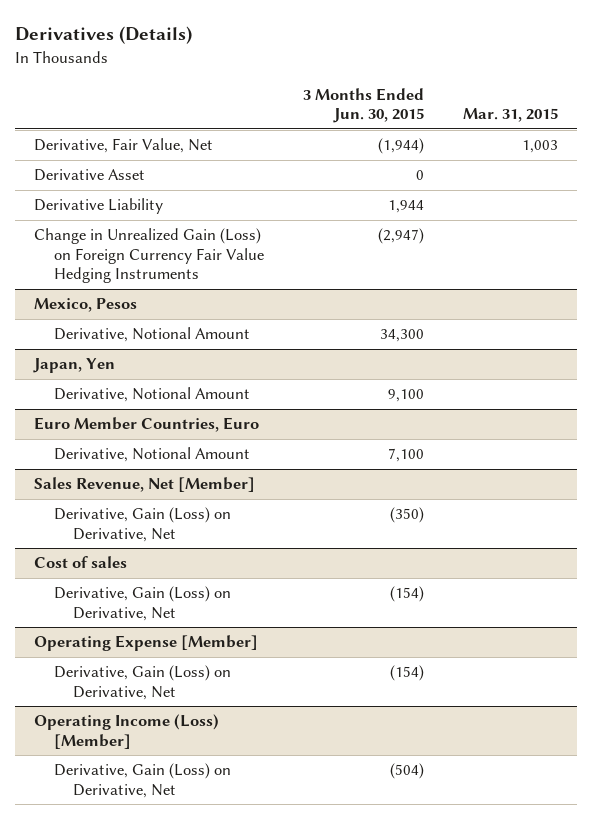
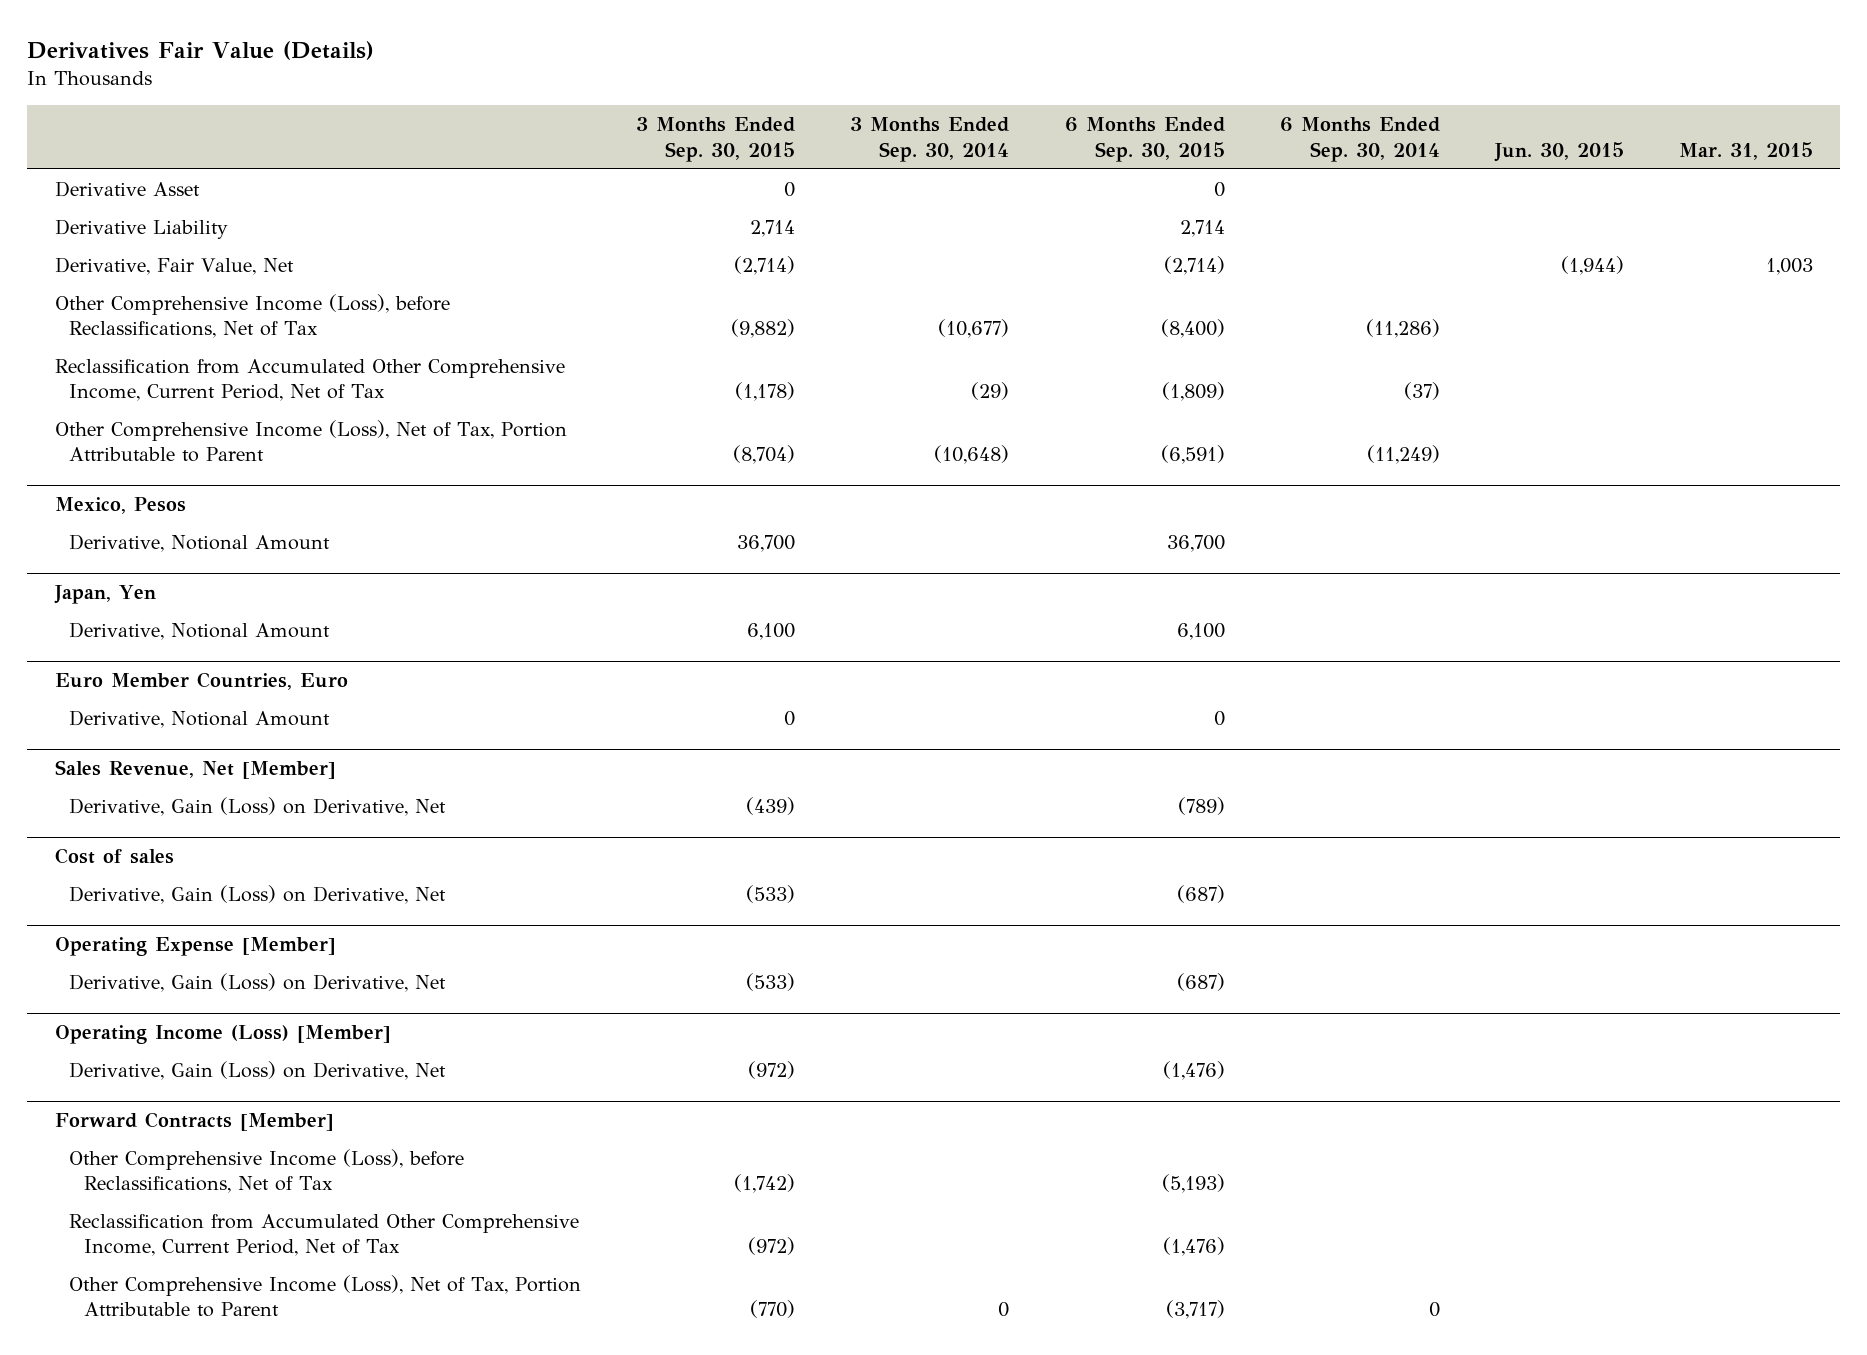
[14,26,192,45] Derivatives (Details) -> [27,41,375,61] Derivatives Fair Value (Details)
[302,87,424,124] 3 Months Ended Jun. 30, 2015 -> none
none -> [636,117,796,162] 3 Months Ended Sep. 30, 2015
none -> [850,117,1010,162] 3 Months Ended Sep. 30, 2014
none -> [1064,117,1225,162] 6 Months Ended Sep. 30, 2015
none -> [1279,117,1440,162] 6 Months Ended Sep. 30, 2014
none -> [1493,141,1624,162] Jun. 30, 2015
[34,228,264,284] Change in Unrealized Gain (Loss) on Foreign Currency Fair Value Hedging Instruments -> none
[34,138,214,154] Derivative, Fair Value, Net -> [54,256,294,275] Derivative, Fair Value, Net
none -> [54,293,450,339] Other Comprehensive Income (Loss), before Reclassifications, Net of Tax
none -> [54,358,565,402] Reclassification from Accumulated Other Comprehensive Income, Current Period, Net of Tax
none -> [54,419,567,463] Other Comprehensive Income (Loss), Net of Tax, Portion Attributable to Parent
none -> [54,1112,334,1132] Forward Contracts [Member]
none -> [69,1148,465,1194] Other Comprehensive Income (Loss), before Reclassifications, Net of Tax
none -> [69,1213,580,1257] Reclassification from Accumulated Other Comprehensive Income, Current Period, Net of Tax
none -> [69,1274,582,1318] Other Comprehensive Income (Loss), Net of Tax, Portion Attributable to Parent

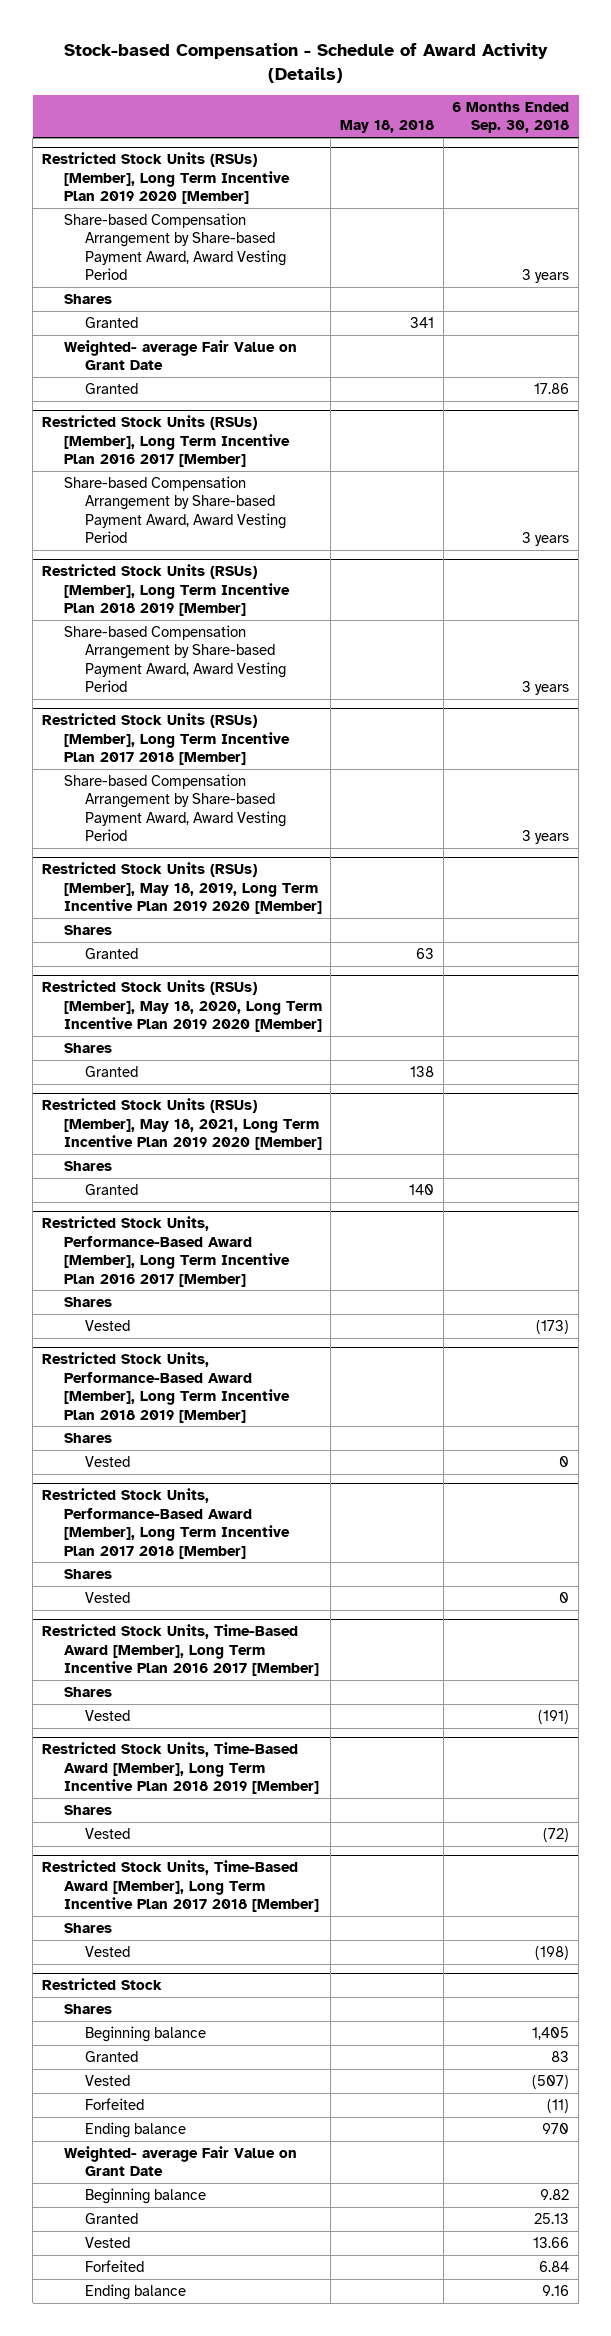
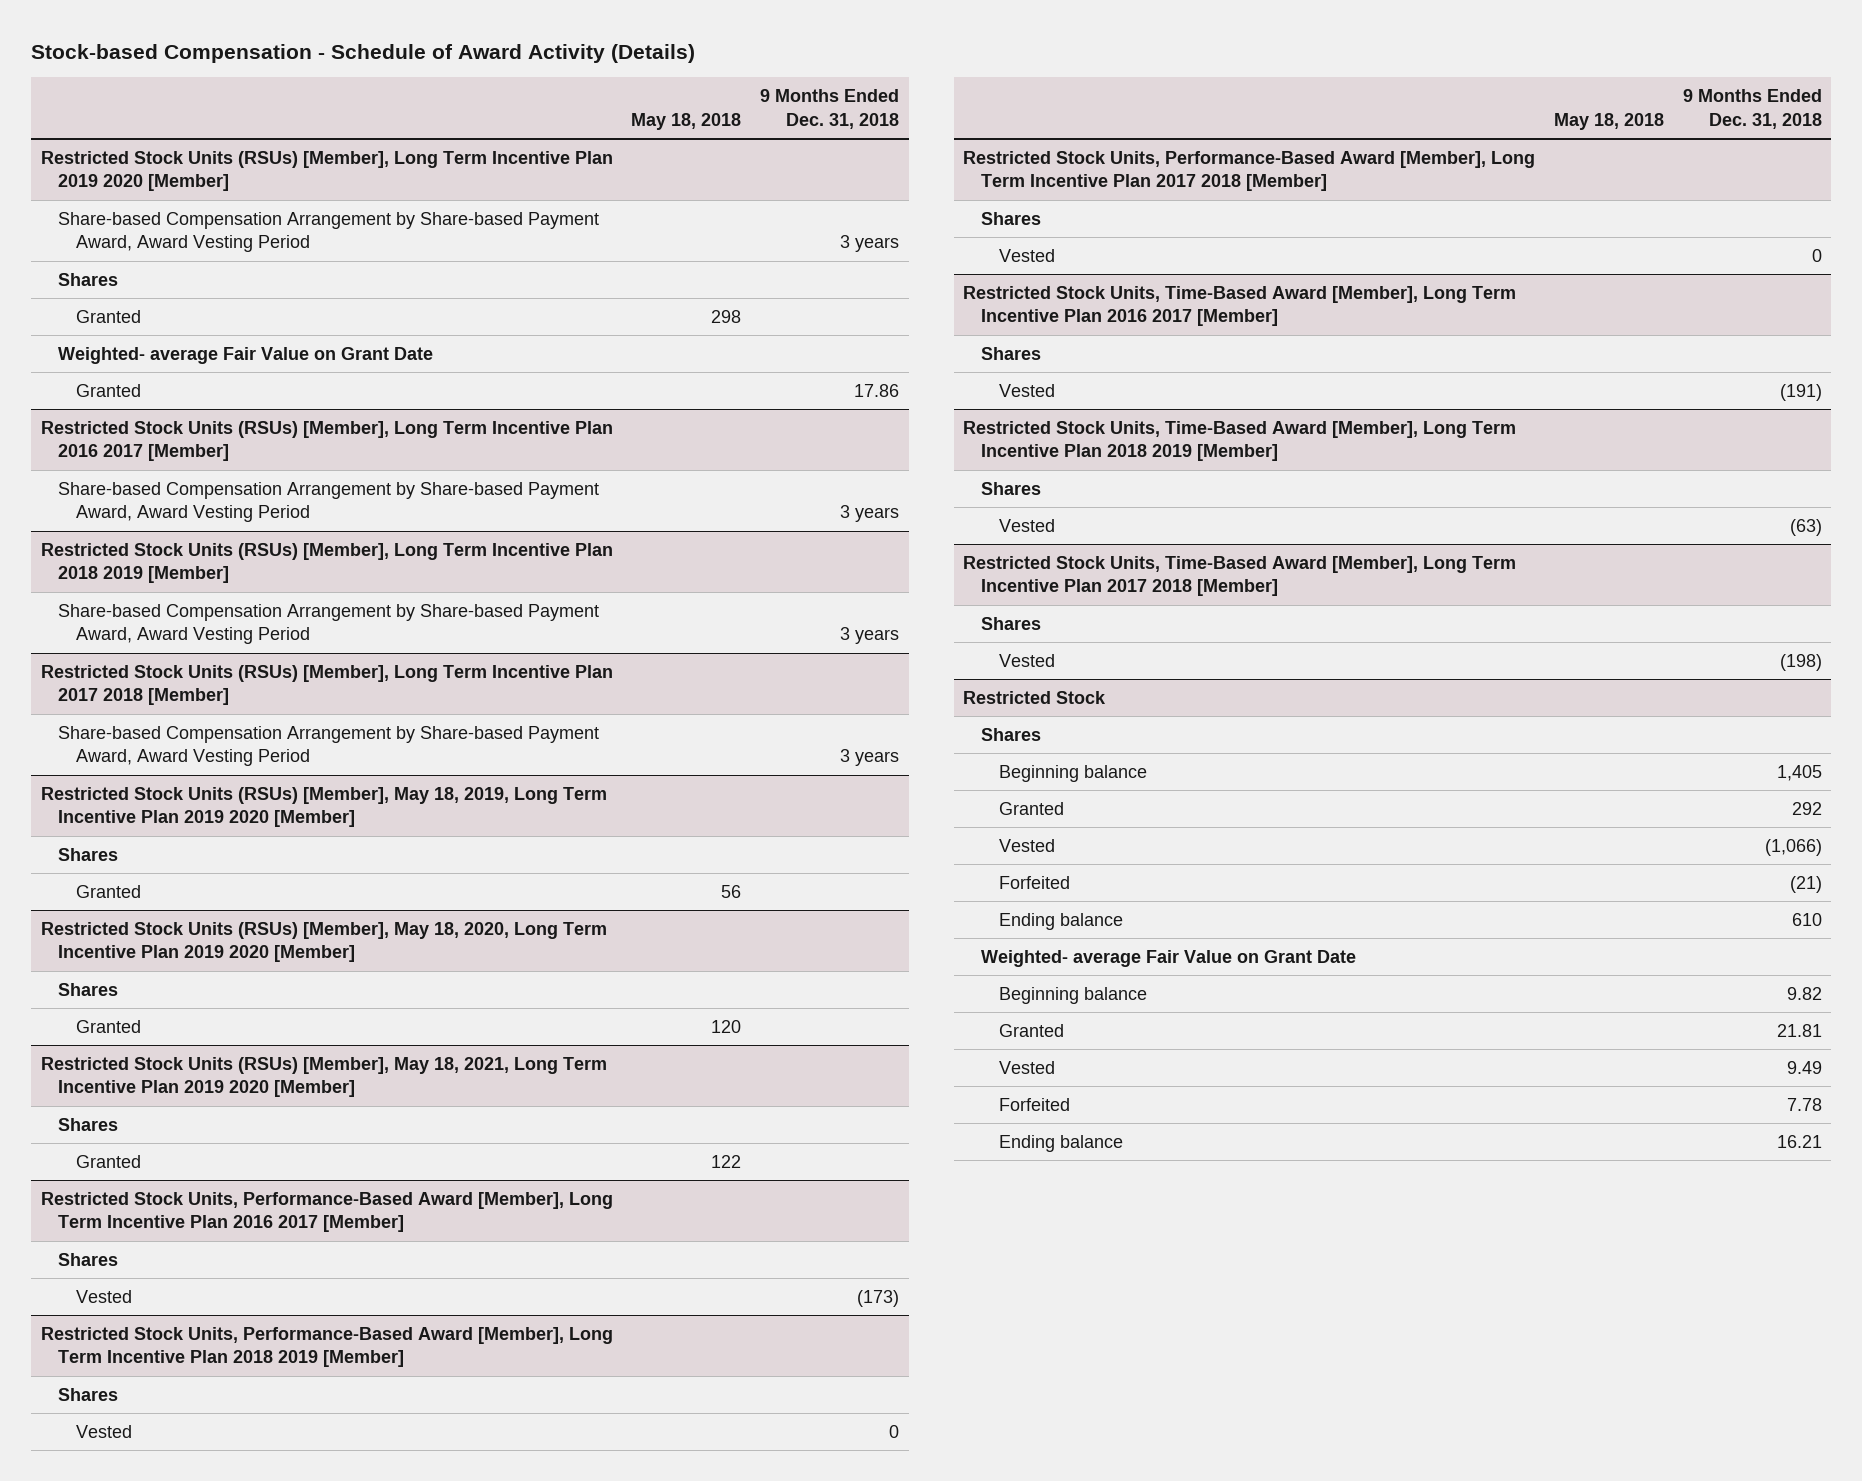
[452,101,570,134] 6 Months Ended Sep. 30, 2018 -> none
none -> [760,89,900,129] 9 Months Ended Dec. 31, 2018
[410,316,435,328] 341 -> [711,309,742,323] 298
[416,947,435,959] 63 -> [721,884,742,898] 56
[410,1065,435,1077] 138 -> [711,1019,742,1033] 120
[409,1183,435,1195] 140 -> [711,1154,742,1168] 122

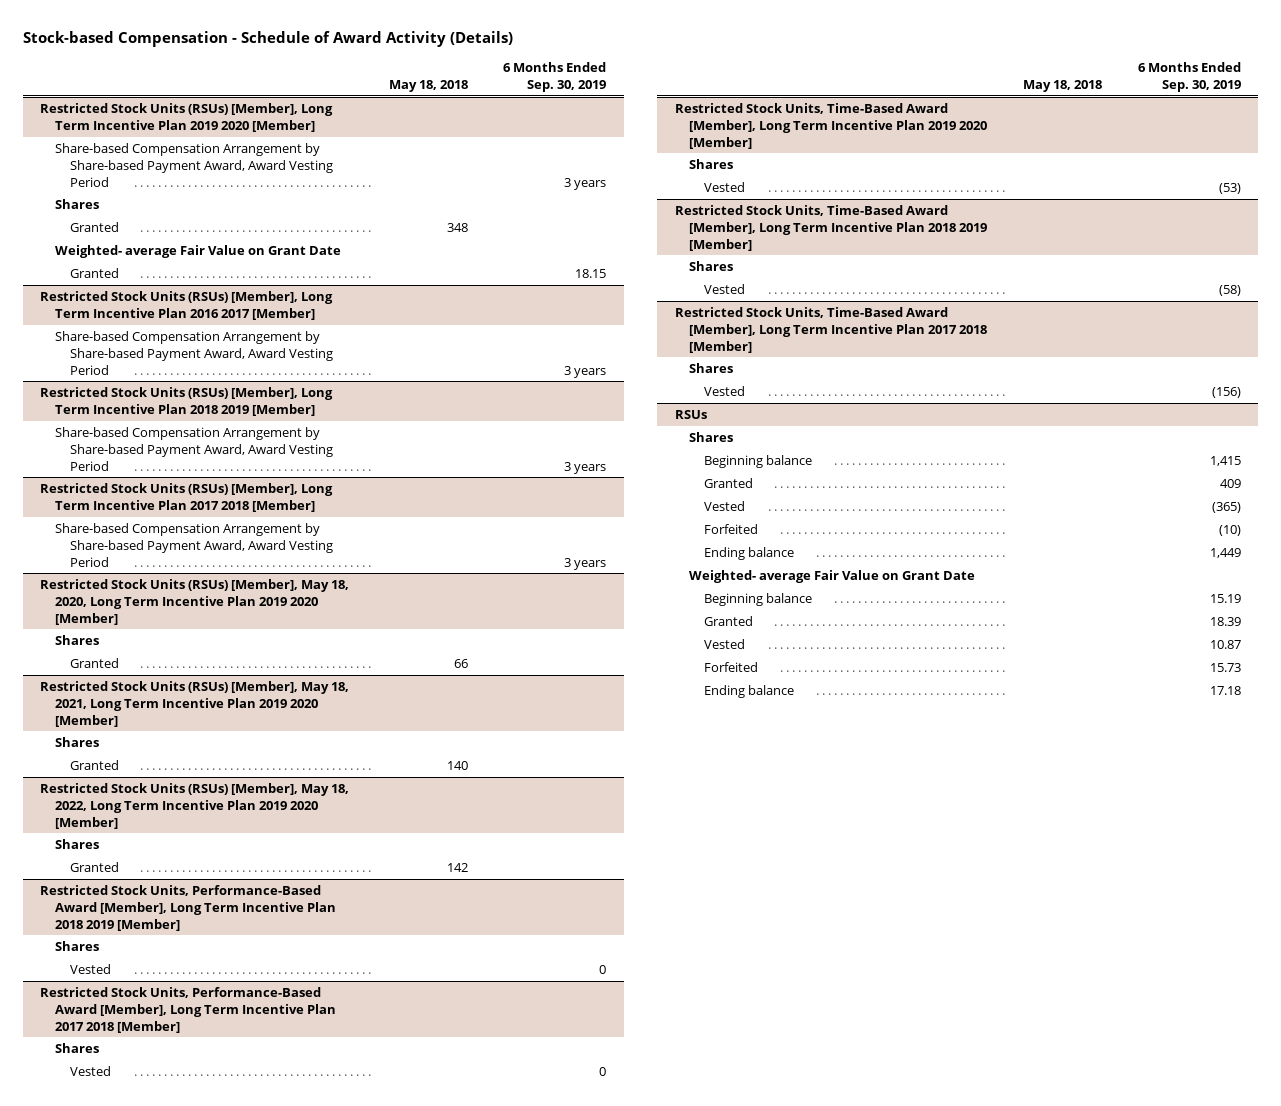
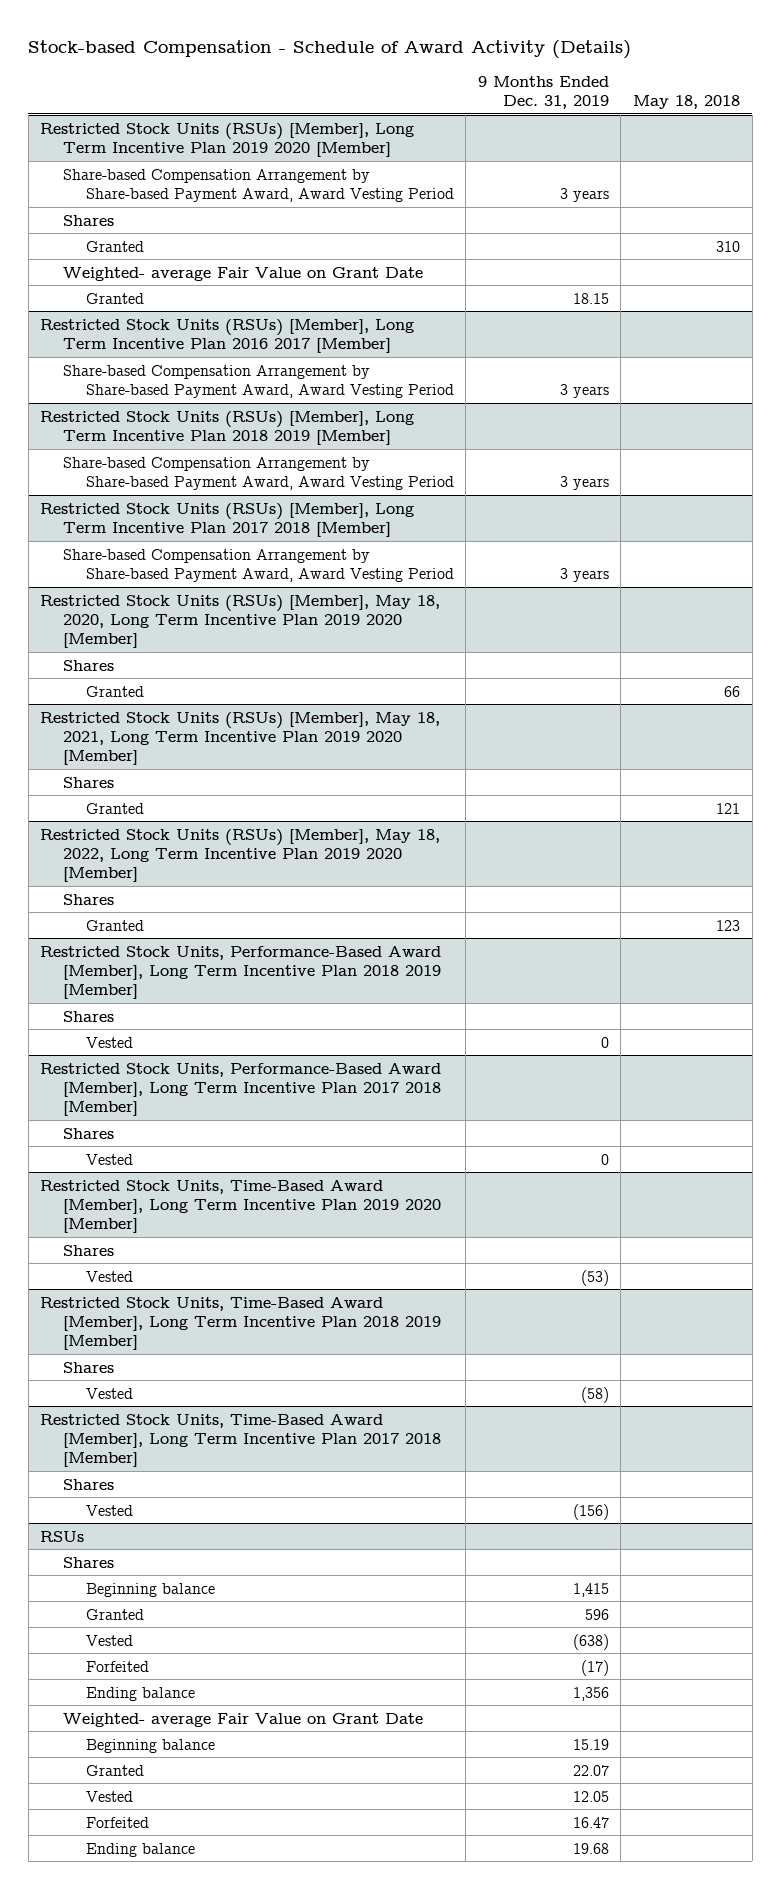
[503,62,607,92] 6 Months Ended Sep. 30, 2019 -> none
none -> [477,75,609,110] 9 Months Ended Dec. 31, 2019
[446,223,468,233] 348 -> [716,240,741,252] 310
[446,761,468,771] 140 -> [716,802,741,814] 121
[446,863,468,873] 142 -> [716,919,741,931] 123

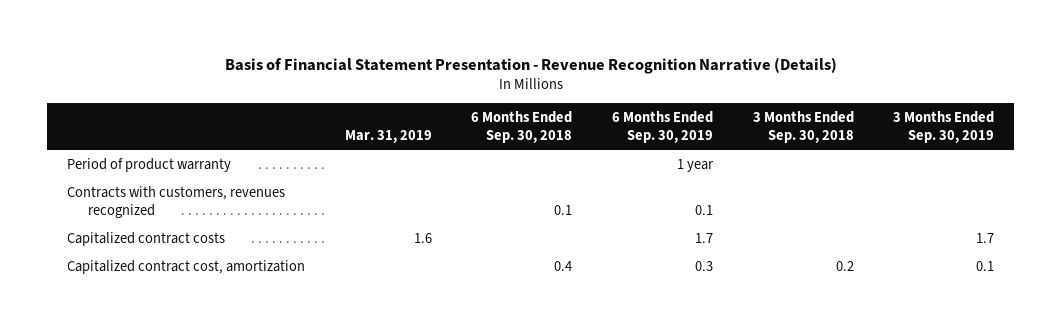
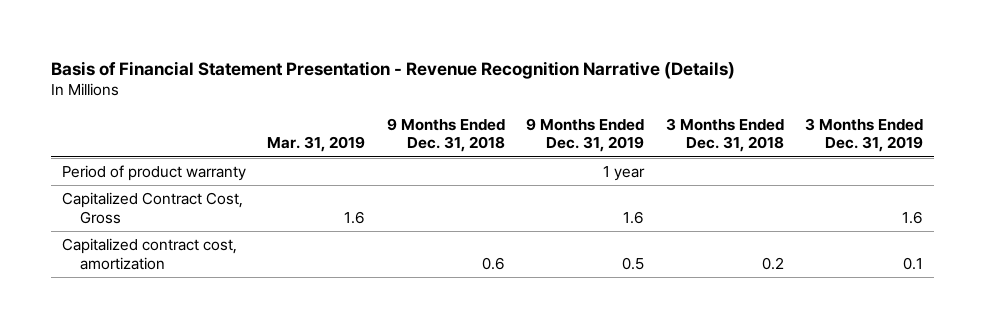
[471,111,573,143] 6 Months Ended Sep. 30, 2018 -> none
[611,111,713,143] 6 Months Ended Sep. 30, 2019 -> none
[752,111,854,143] 3 Months Ended Sep. 30, 2018 -> none
[893,111,995,143] 3 Months Ended Sep. 30, 2019 -> none
none -> [386,117,505,153] 9 Months Ended Dec. 31, 2018
none -> [526,117,645,153] 9 Months Ended Dec. 31, 2019
none -> [665,117,784,153] 3 Months Ended Dec. 31, 2018
none -> [805,117,924,153] 3 Months Ended Dec. 31, 2019
[67,185,286,218] Contracts with customers, revenues recognized -> none
[67,231,226,246] Capitalized contract costs -> [61,192,243,224] Capitalized Contract Cost, Gross

